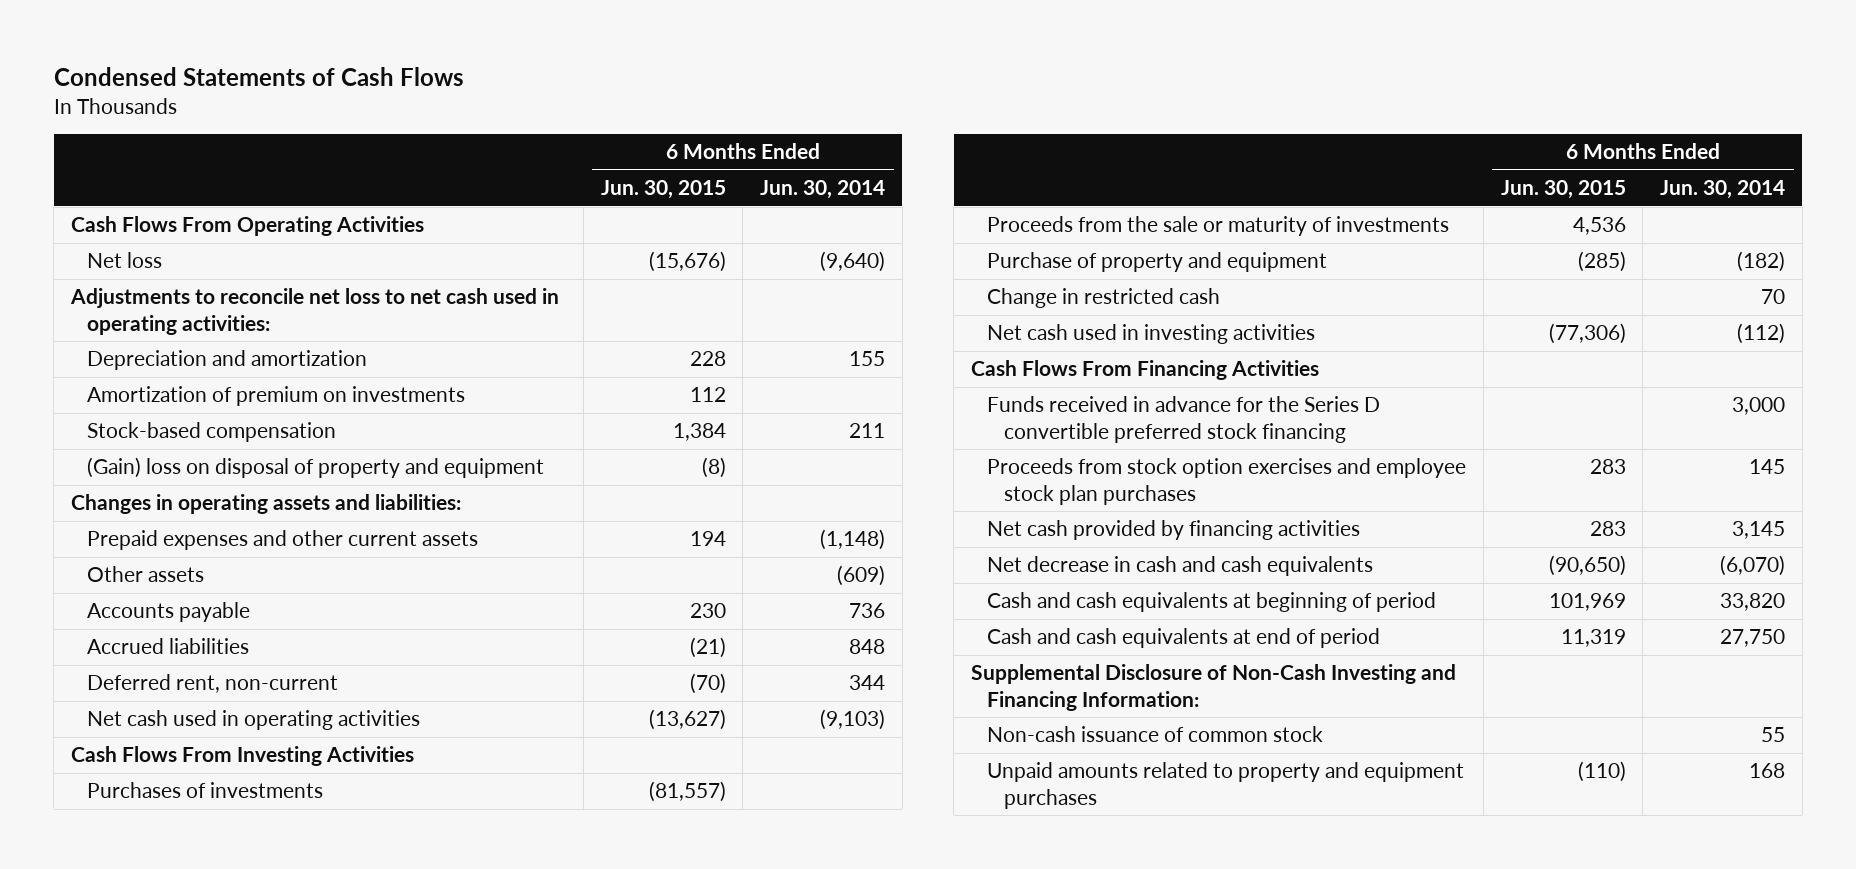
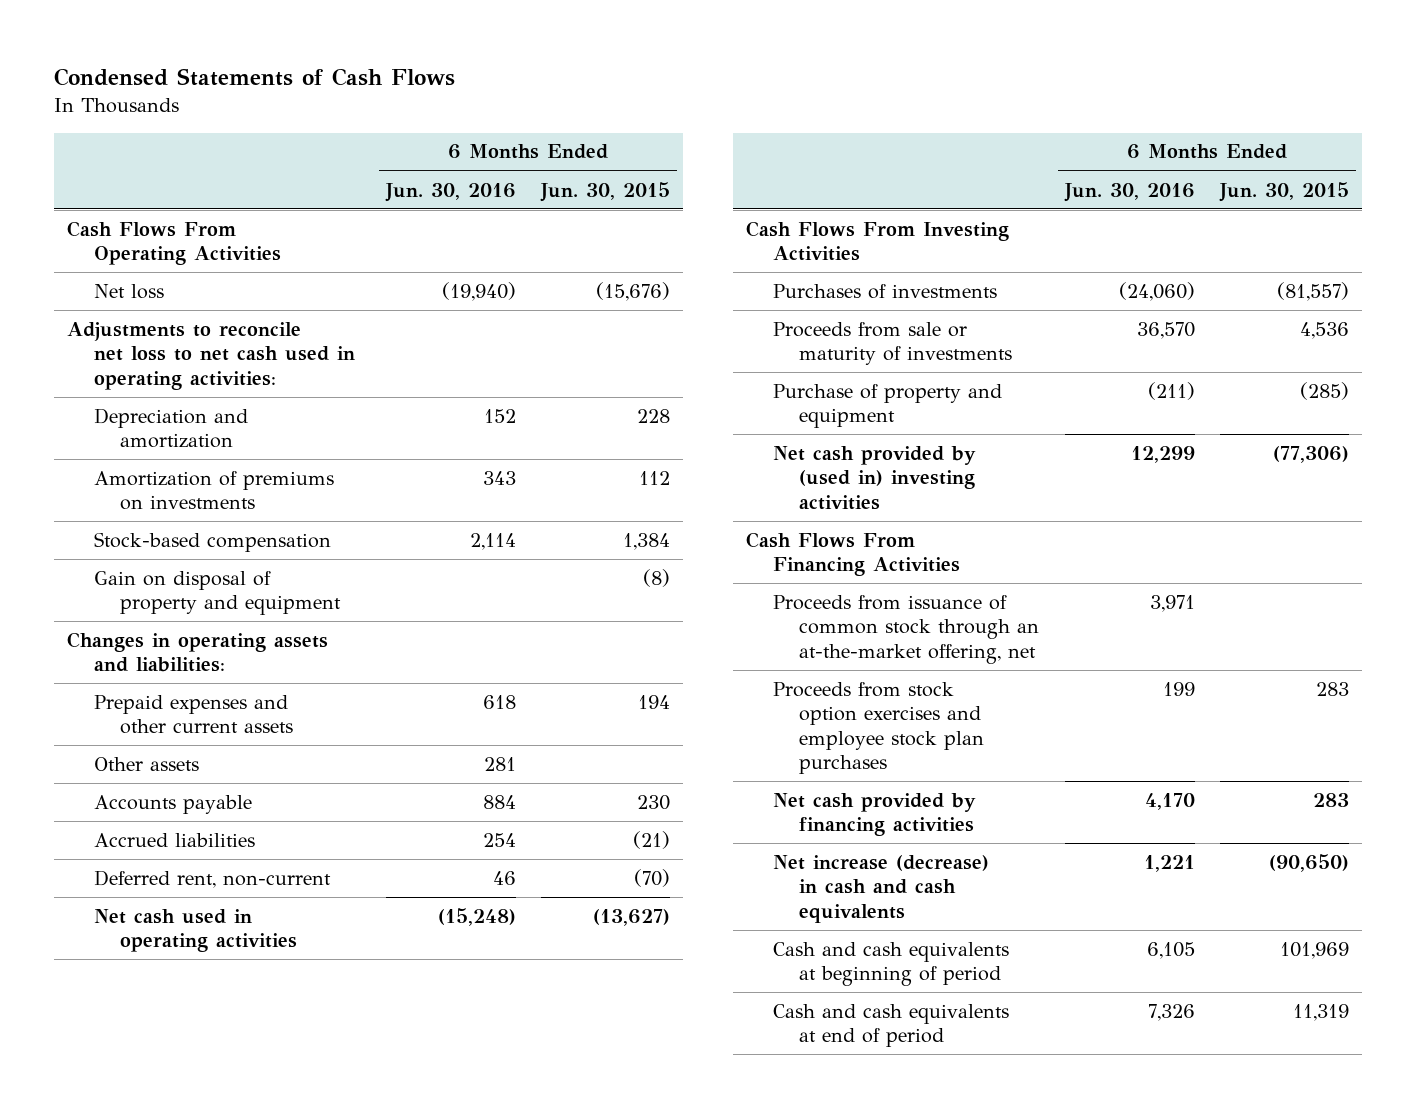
[759,180,885,200] Jun. 30, 2014 -> none
none -> [384,182,516,202] Jun. 30, 2016
[87,386,466,407] Amortization of premium on investments -> [93,470,334,511] Amortization of premiums on investments
[87,457,545,479] (Gain) loss on disposal of property and equipment -> [93,570,342,616] Gain on disposal of property and equipment
[987,216,1450,237] Proceeds from the sale or maturity of investments -> [772,321,1013,366] Proceeds from sale or maturity of investments
[987,288,1221,309] Change in restricted cash -> none
[987,324,1316,345] Net cash used in investing activities -> [772,445,976,510] Net cash provided by (used in) investing activities
[987,396,1381,443] Funds received in advance for the Series D convertible preferred stock financing -> none
none -> [772,594,1040,664] Proceeds from issuance of common stock through an at-the-market offering, net
[987,556,1374,577] Net decrease in cash and cash equivalents -> [772,854,989,923] Net increase (decrease) in cash and cash equivalents
[970,664,1456,711] Supplemental Disclosure of Non-Cash Investing and Financing Information: -> none
[987,726,1324,743] Non-cash issuance of common stock -> none
[987,762,1465,809] Unpaid amounts related to property and equipment purchases -> none

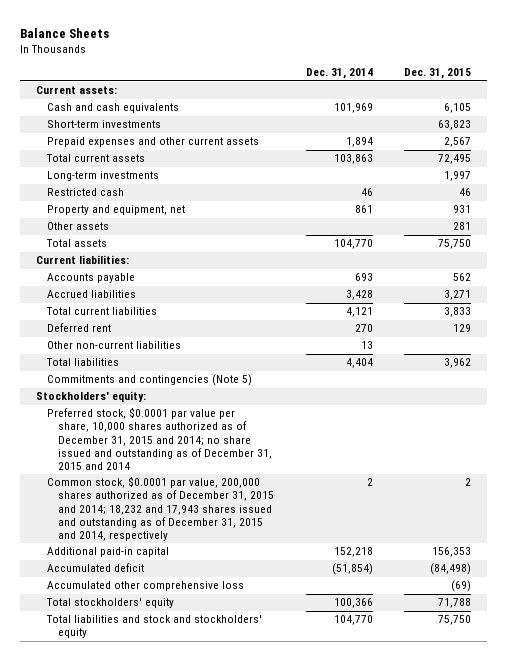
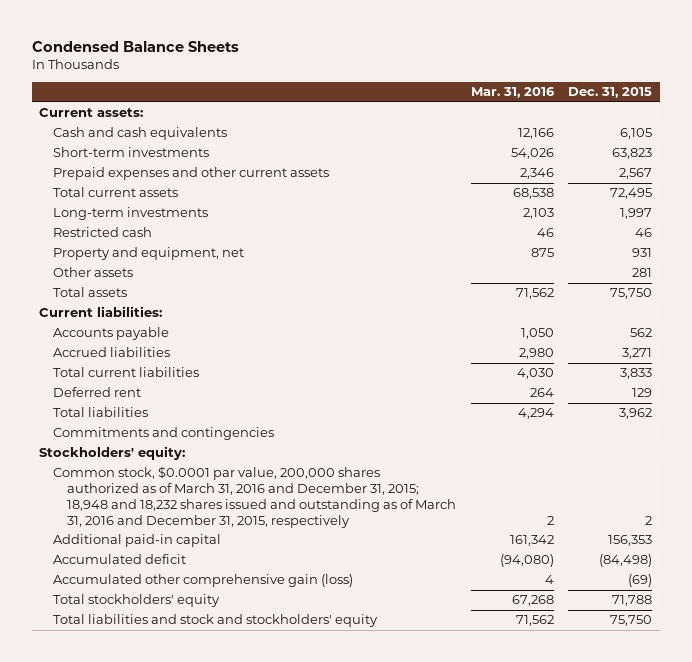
[20,27,110,38] Balance Sheets -> [32,40,240,52] Condensed Balance Sheets
[305,68,373,80] Dec. 31, 2014 -> none
none -> [470,87,555,99] Mar. 31, 2016
[47,341,182,350] Other non-current liabilities -> none
[47,374,253,387] Commitments and contingencies (Note 5) -> [53,427,275,441] Commitments and contingencies
[47,407,273,471] Preferred stock, $0.0001 par value per share, 10,000 shares authorized as of December 31, 2015 and 2014; no share issued and outstanding as of December 31, 2015 and 2014 -> none
[47,476,275,542] Common stock, $0.0001 par value, 200,000 shares authorized as of December 31, 2015 and 2014; 18,232 and 17,943 shares issued and outstanding as of December 31, 2015 and 2014, respectively -> [53,466,457,528] Common stock, $0.0001 par value, 200,000 shares authorized as of March 31, 2016 and December 31, 2015; 18,948 and 18,232 shares issued and outstanding as of March 31, 2016 and December 31, 2015, respectively
[47,581,245,592] Accumulated other comprehensive loss -> [53,574,354,588] Accumulated other comprehensive gain (loss)

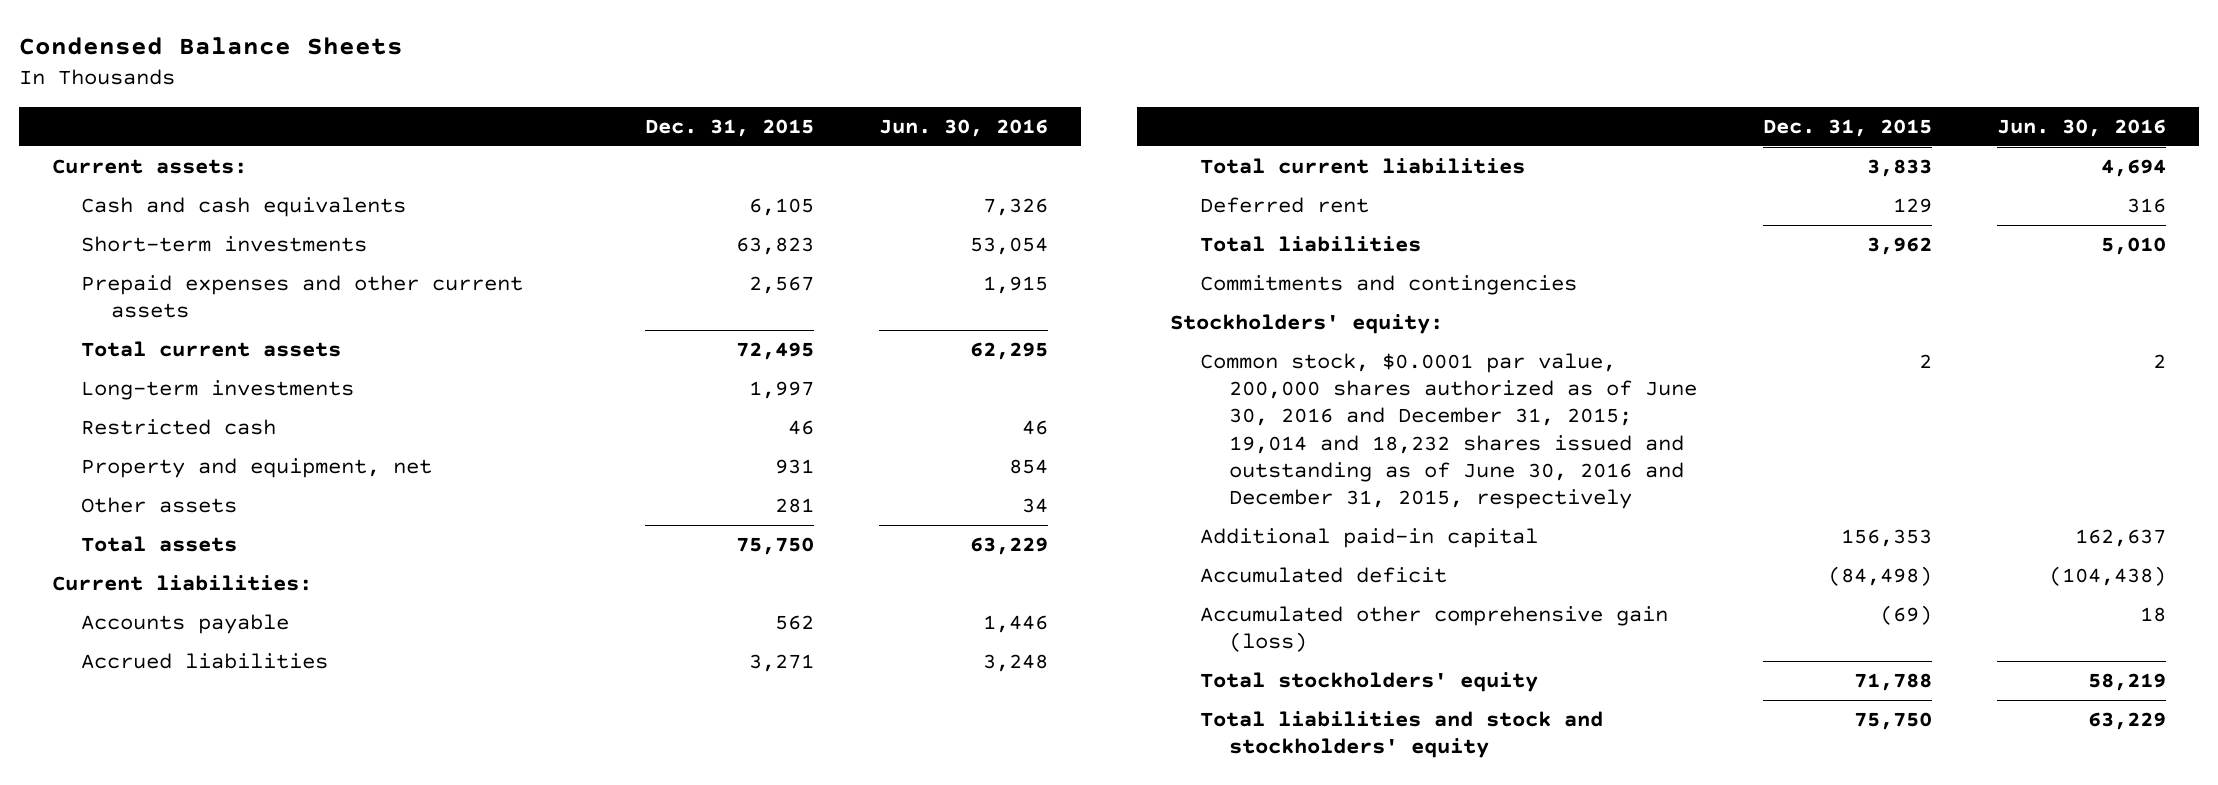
[470,87,555,99] Mar. 31, 2016 -> none
none -> [879,118,1049,137] Jun. 30, 2016
[53,466,457,528] Common stock, $0.0001 par value, 200,000 shares authorized as of March 31, 2016 and December 31, 2015; 18,948 and 18,232 shares issued and outstanding as of March 31, 2016 and December 31, 2015, respectively -> [1199,353,1698,509] Common stock, $0.0001 par value, 200,000 shares authorized as of June 30, 2016 and December 31, 2015; 19,014 and 18,232 shares issued and outstanding as of June 30, 2016 and December 31, 2015, respectively

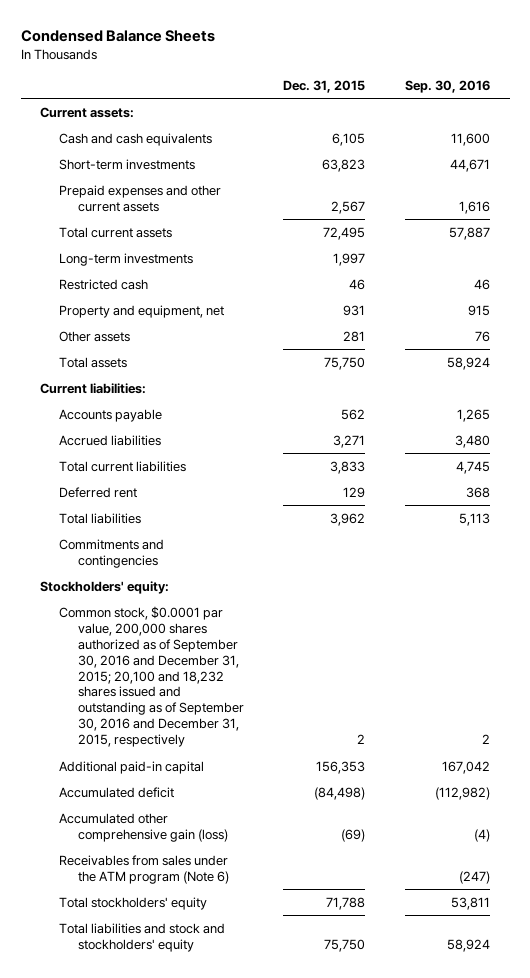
[879,118,1049,137] Jun. 30, 2016 -> none
none -> [404,79,490,93] Sep. 30, 2016
[1199,353,1698,509] Common stock, $0.0001 par value, 200,000 shares authorized as of June 30, 2016 and December 31, 2015; 19,014 and 18,232 shares issued and outstanding as of June 30, 2016 and December 31, 2015, respectively -> [59,605,244,748] Common stock, $0.0001 par value, 200,000 shares authorized as of September 30, 2016 and December 31, 2015; 20,100 and 18,232 shares issued and outstanding as of September 30, 2016 and December 31, 2015, respectively
none -> [59,854,229,884] Receivables from sales under the ATM program (Note 6)

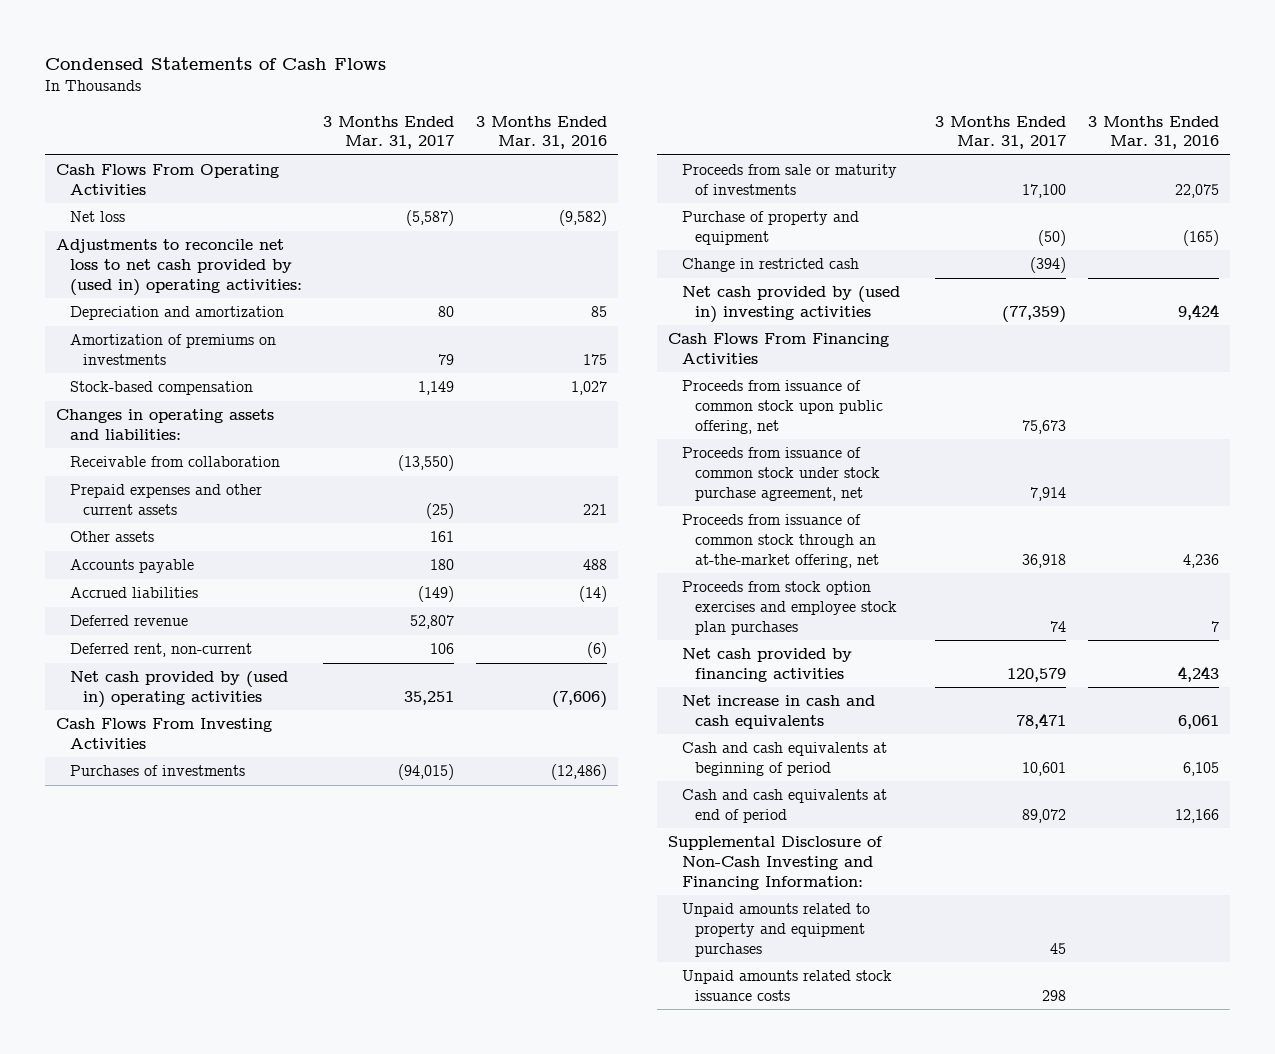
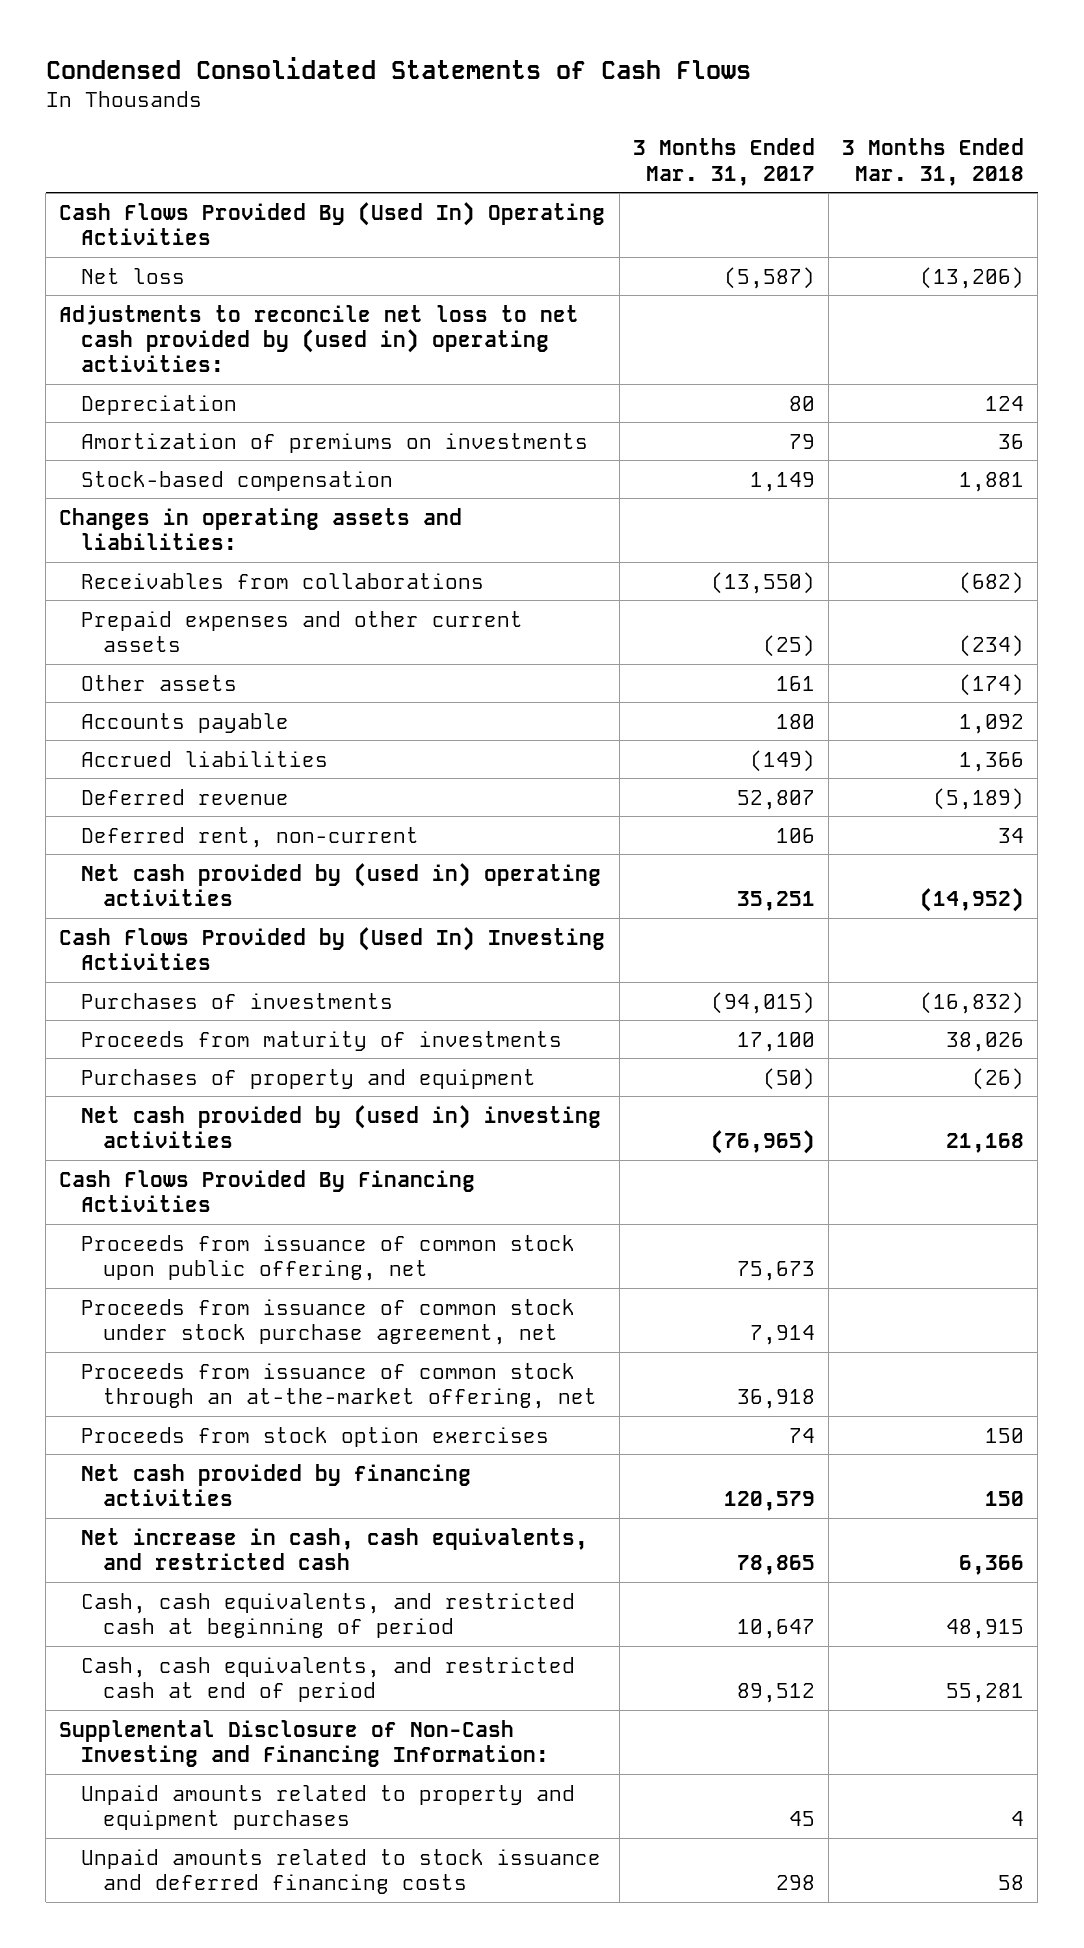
[45,56,387,70] Condensed Statements of Cash Flows -> [45,56,751,79] Condensed Consolidated Statements of Cash Flows
[475,115,607,150] 3 Months Ended Mar. 31, 2016 -> none
none -> [842,138,1025,186] 3 Months Ended Mar. 31, 2018
[56,164,280,195] Cash Flows From Operating Activities -> [59,201,606,245] Cash Flows Provided By (Used In) Operating Activities
[69,306,284,321] Depreciation and amortization -> none
none -> [81,394,238,415] Depreciation
[69,456,280,468] Receivable from collaboration -> [81,572,485,589] Receivables from collaborations
[56,718,273,749] Cash Flows From Investing Activities -> [59,926,606,970] Cash Flows Provided by (Used In) Investing Activities
[681,258,859,273] Change in restricted cash -> none
[681,164,897,195] Proceeds from sale or maturity of investments -> [81,1030,563,1051] Proceeds from maturity of investments
[681,211,859,245] Purchase of property and equipment -> [81,1068,537,1089] Purchases of property and equipment
[1002,305,1067,323] (77,359) -> [710,1129,815,1154] (76,965)
[668,333,890,364] Cash Flows From Financing Activities -> [59,1169,476,1212] Cash Flows Provided By Financing Activities
[681,581,898,635] Proceeds from stock option exercises and employee stock plan purchases -> [81,1426,550,1447] Proceeds from stock option exercises
[681,695,875,729] Net increase in cash and cash equivalents -> [81,1527,589,1570] Net increase in cash, cash equivalents, and restricted cash
[1016,712,1067,729] 78,471 -> [736,1554,815,1575] 78,865
[681,742,887,776] Cash and cash equivalents at beginning of period -> [81,1592,576,1638] Cash, cash equivalents, and restricted cash at beginning of period
[1022,761,1067,776] 10,601 -> [736,1618,815,1639] 10,647
[681,789,887,823] Cash and cash equivalents at end of period -> [81,1656,576,1702] Cash, cash equivalents, and restricted cash at end of period
[1022,808,1067,823] 89,072 -> [736,1682,815,1703] 89,512
[681,970,892,1001] Unpaid amounts related stock issuance costs -> [81,1848,602,1894] Unpaid amounts related to stock issuance and deferred financing costs

